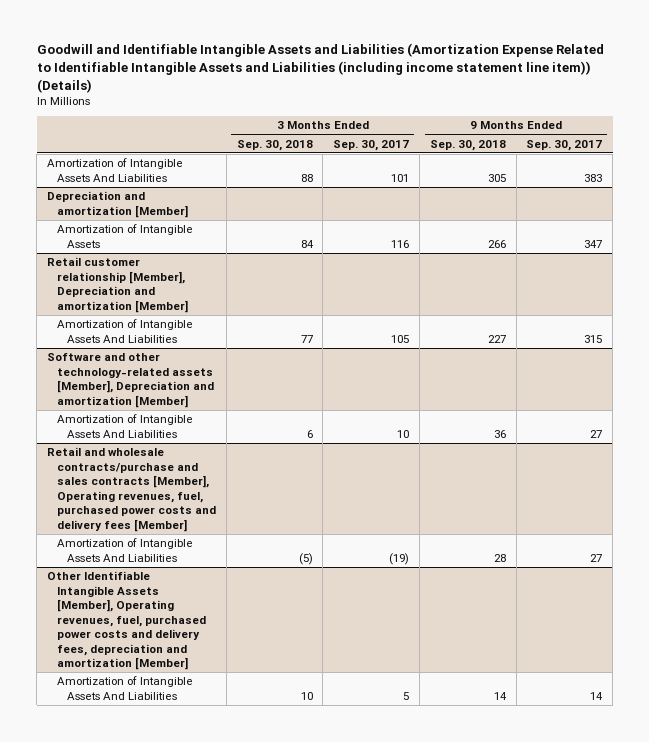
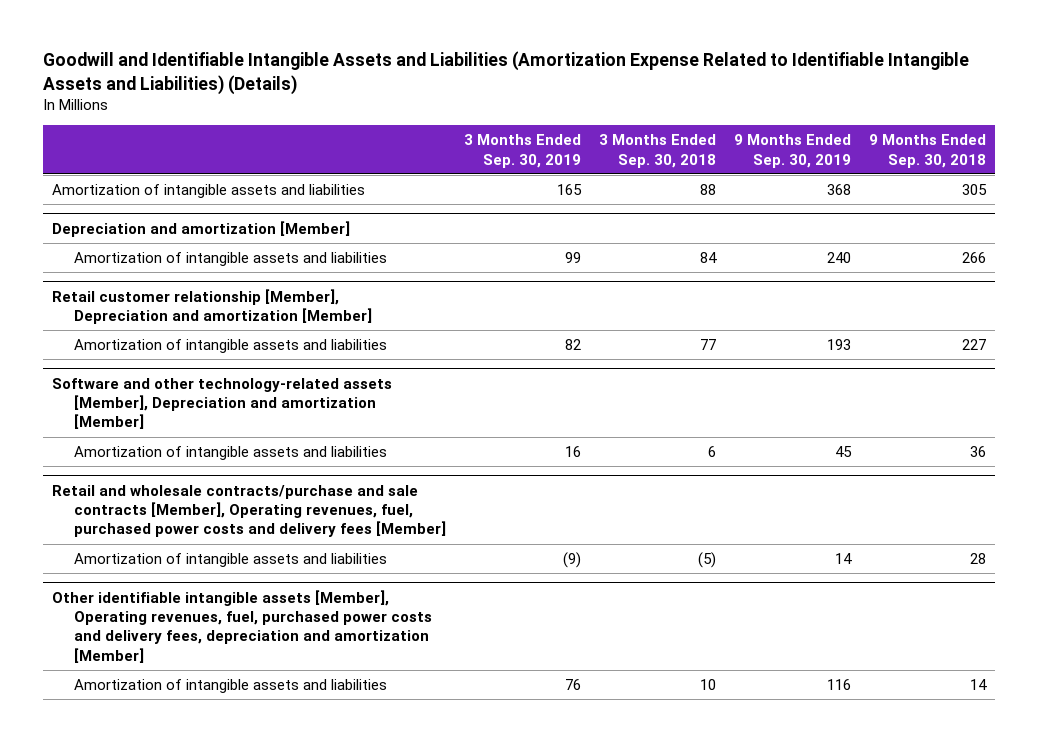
[36,43,604,93] Goodwill and Identifiable Intangible Assets and Liabilities (Amortization Expense Related to Identifiable Intangible Assets and Liabilities (including income statement line item)) (Details) -> [42,51,969,95] Goodwill and Identifiable Intangible Assets and Liabilities (Amortization Expense Related to Identifiable Intangible Assets and Liabilities) (Details)
[333,139,410,151] Sep. 30, 2017 -> none
[526,139,603,151] Sep. 30, 2017 -> none
none -> [463,134,581,168] 3 Months Ended Sep. 30, 2019
none -> [733,134,851,168] 9 Months Ended Sep. 30, 2019
[46,158,183,182] Amortization of Intangible Assets And Liabilities -> [51,183,365,198] Amortization of intangible assets and liabilities
[56,224,193,248] Amortization of Intangible Assets -> [73,251,387,266] Amortization of intangible assets and liabilities
[56,319,193,343] Amortization of Intangible Assets And Liabilities -> [73,338,387,353] Amortization of intangible assets and liabilities
[56,414,193,438] Amortization of Intangible Assets And Liabilities -> [73,445,387,460] Amortization of intangible assets and liabilities
[46,447,216,532] Retail and wholesale contracts/purchase and sales contracts [Member], Operating revenues, fuel, purchased power costs and delivery fees [Member] -> [51,484,446,538] Retail and wholesale contracts/purchase and sale contracts [Member], Operating revenues, fuel, purchased power costs and delivery fees [Member]
[56,538,193,562] Amortization of Intangible Assets And Liabilities -> [73,552,387,567] Amortization of intangible assets and liabilities
[46,571,206,670] Other Identifiable Intangible Assets [Member], Operating revenues, fuel, purchased power costs and delivery fees, depreciation and amortization [Member] -> [51,589,432,663] Other identifiable intangible assets [Member], Operating revenues, fuel, purchased power costs and delivery fees, depreciation and amortization [Member]
[56,676,193,700] Amortization of Intangible Assets And Liabilities -> [73,678,387,693] Amortization of intangible assets and liabilities

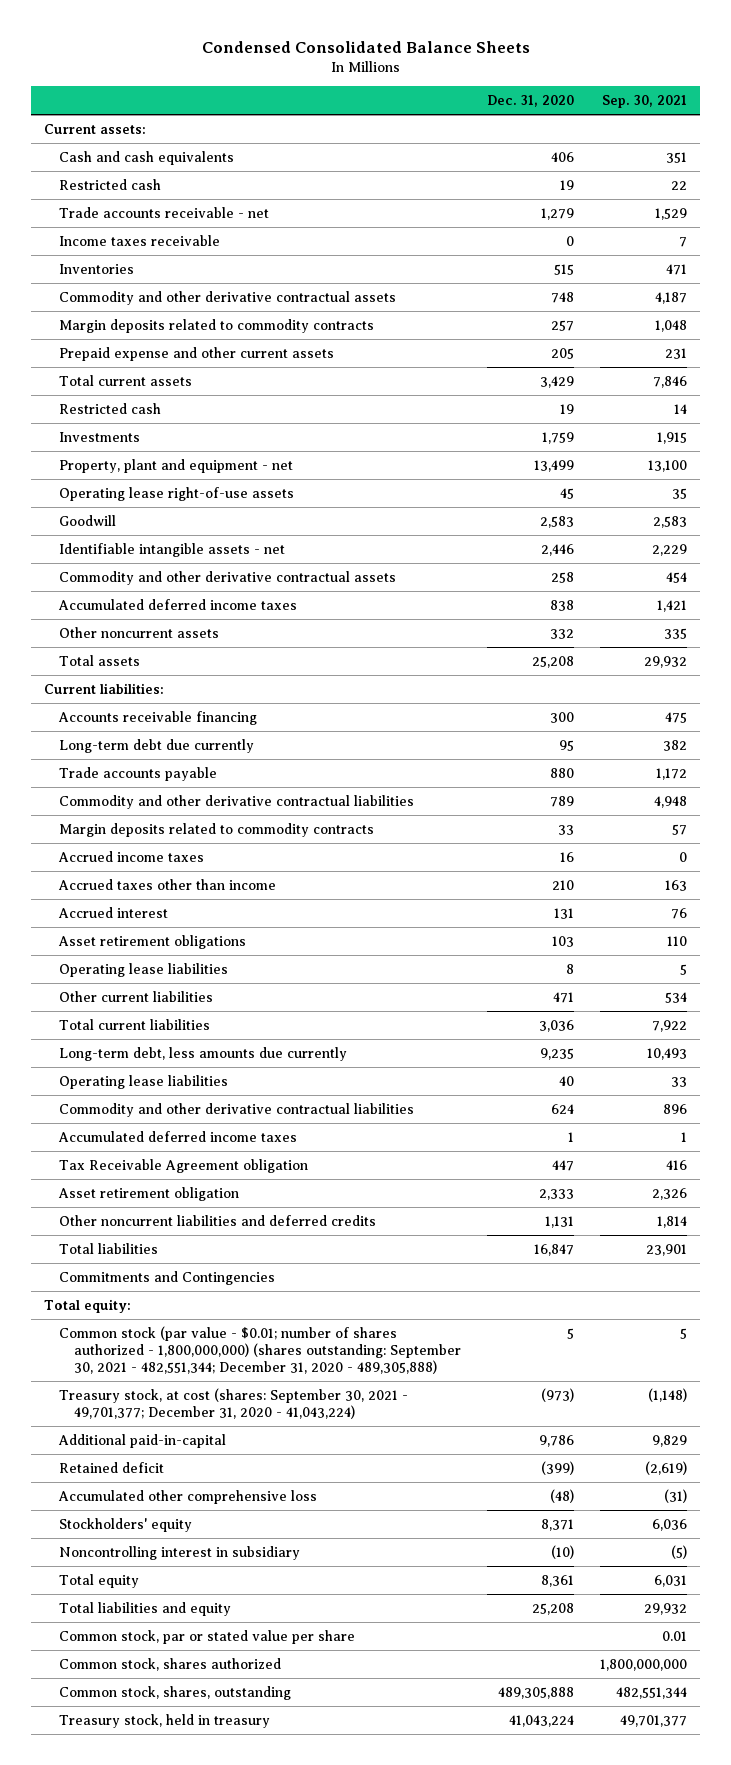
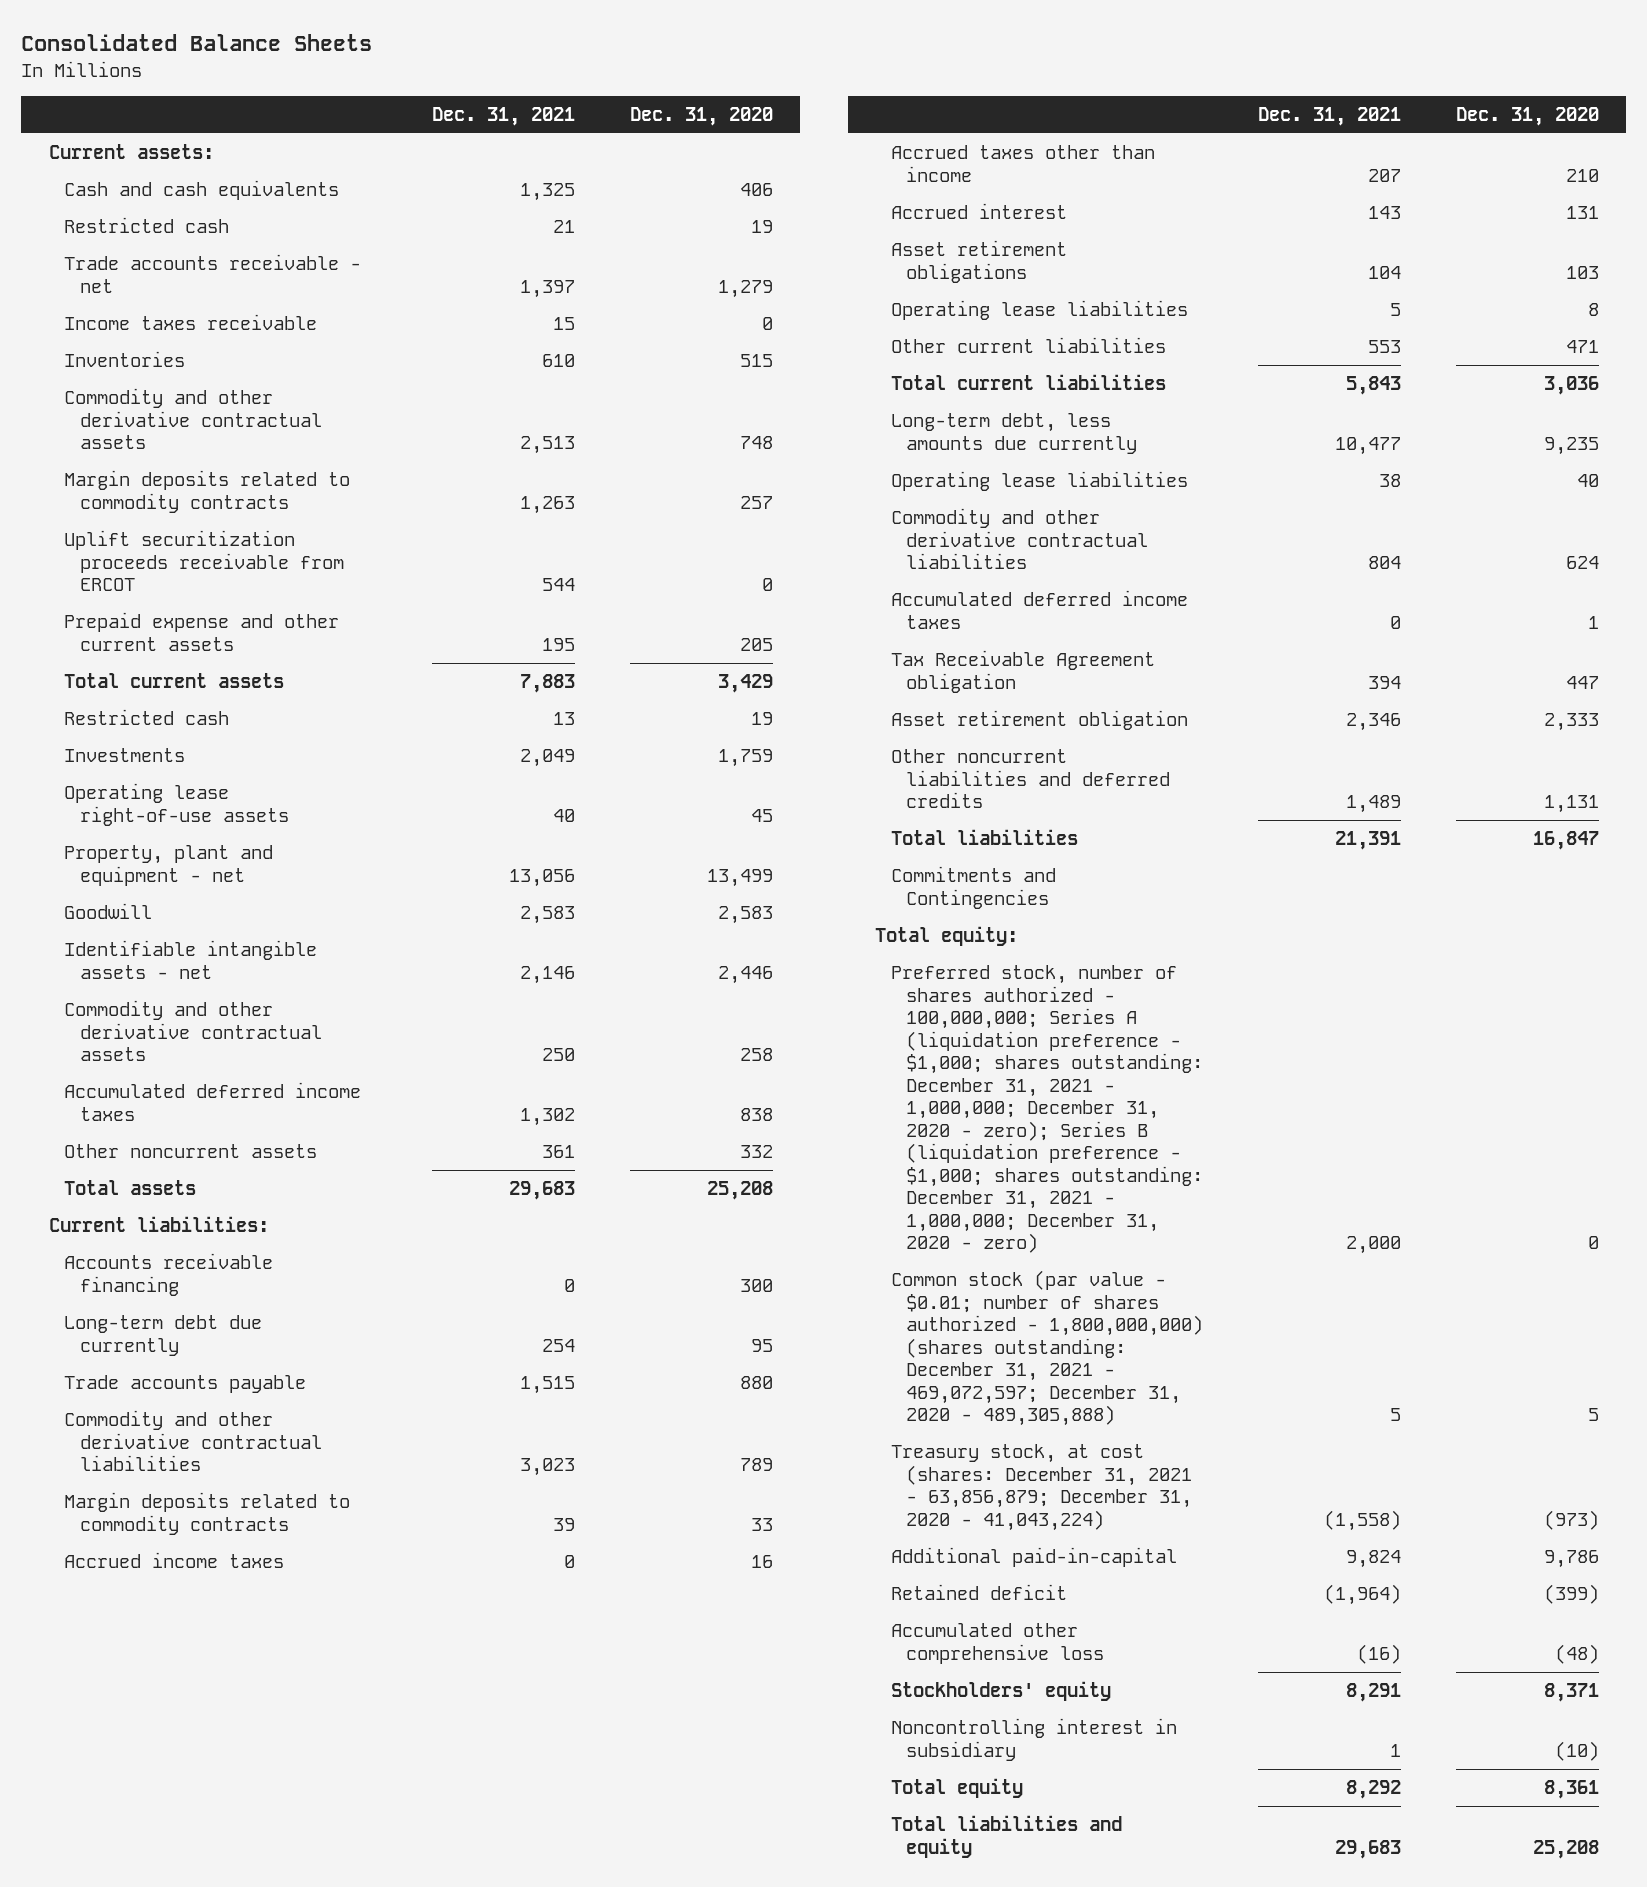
[201,40,530,53] Condensed Consolidated Balance Sheets -> [21,33,373,51] Consolidated Balance Sheets
[602,95,688,109] Sep. 30, 2021 -> none
none -> [431,106,575,126] Dec. 31, 2021
none -> [64,530,344,592] Uplift securitization proceeds receivable from ERCOT
[58,459,293,474] Property, plant and equipment - net -> [64,845,274,886] Property, plant and equipment - net
none -> [890,965,1204,1254] Preferred stock, number of shares authorized - 100,000,000; Series A (liquidation preference - $1,000; shares outstanding: December 31, 2021 - 1,000,000; December 31, 2020 - zero); Series B (liquidation preference - $1,000; shares outstanding: December 31, 2021 - 1,000,000; December 31, 2020 - zero)
[58,1326,461,1375] Common stock (par value - $0.01; number of shares authorized - 1,800,000,000) (shares outstanding: September 30, 2021 - 482,551,344; December 31, 2020 - 489,305,888) -> [890,1270,1204,1427] Common stock (par value - $0.01; number of shares authorized - 1,800,000,000) (shares outstanding: December 31, 2021 - 469,072,597; December 31, 2020 - 489,305,888)
[58,1388,408,1420] Treasury stock, at cost (shares: September 30, 2021 - 49,701,377; December 31, 2020 - 41,043,224) -> [890,1444,1193,1531] Treasury stock, at cost (shares: December 31, 2021 - 63,856,879; December 31, 2020 - 41,043,224)
[58,1630,355,1645] Common stock, par or stated value per share -> none
[58,1658,281,1672] Common stock, shares authorized -> none
[58,1686,291,1701] Common stock, shares, outstanding -> none
[58,1714,270,1729] Treasury stock, held in treasury -> none

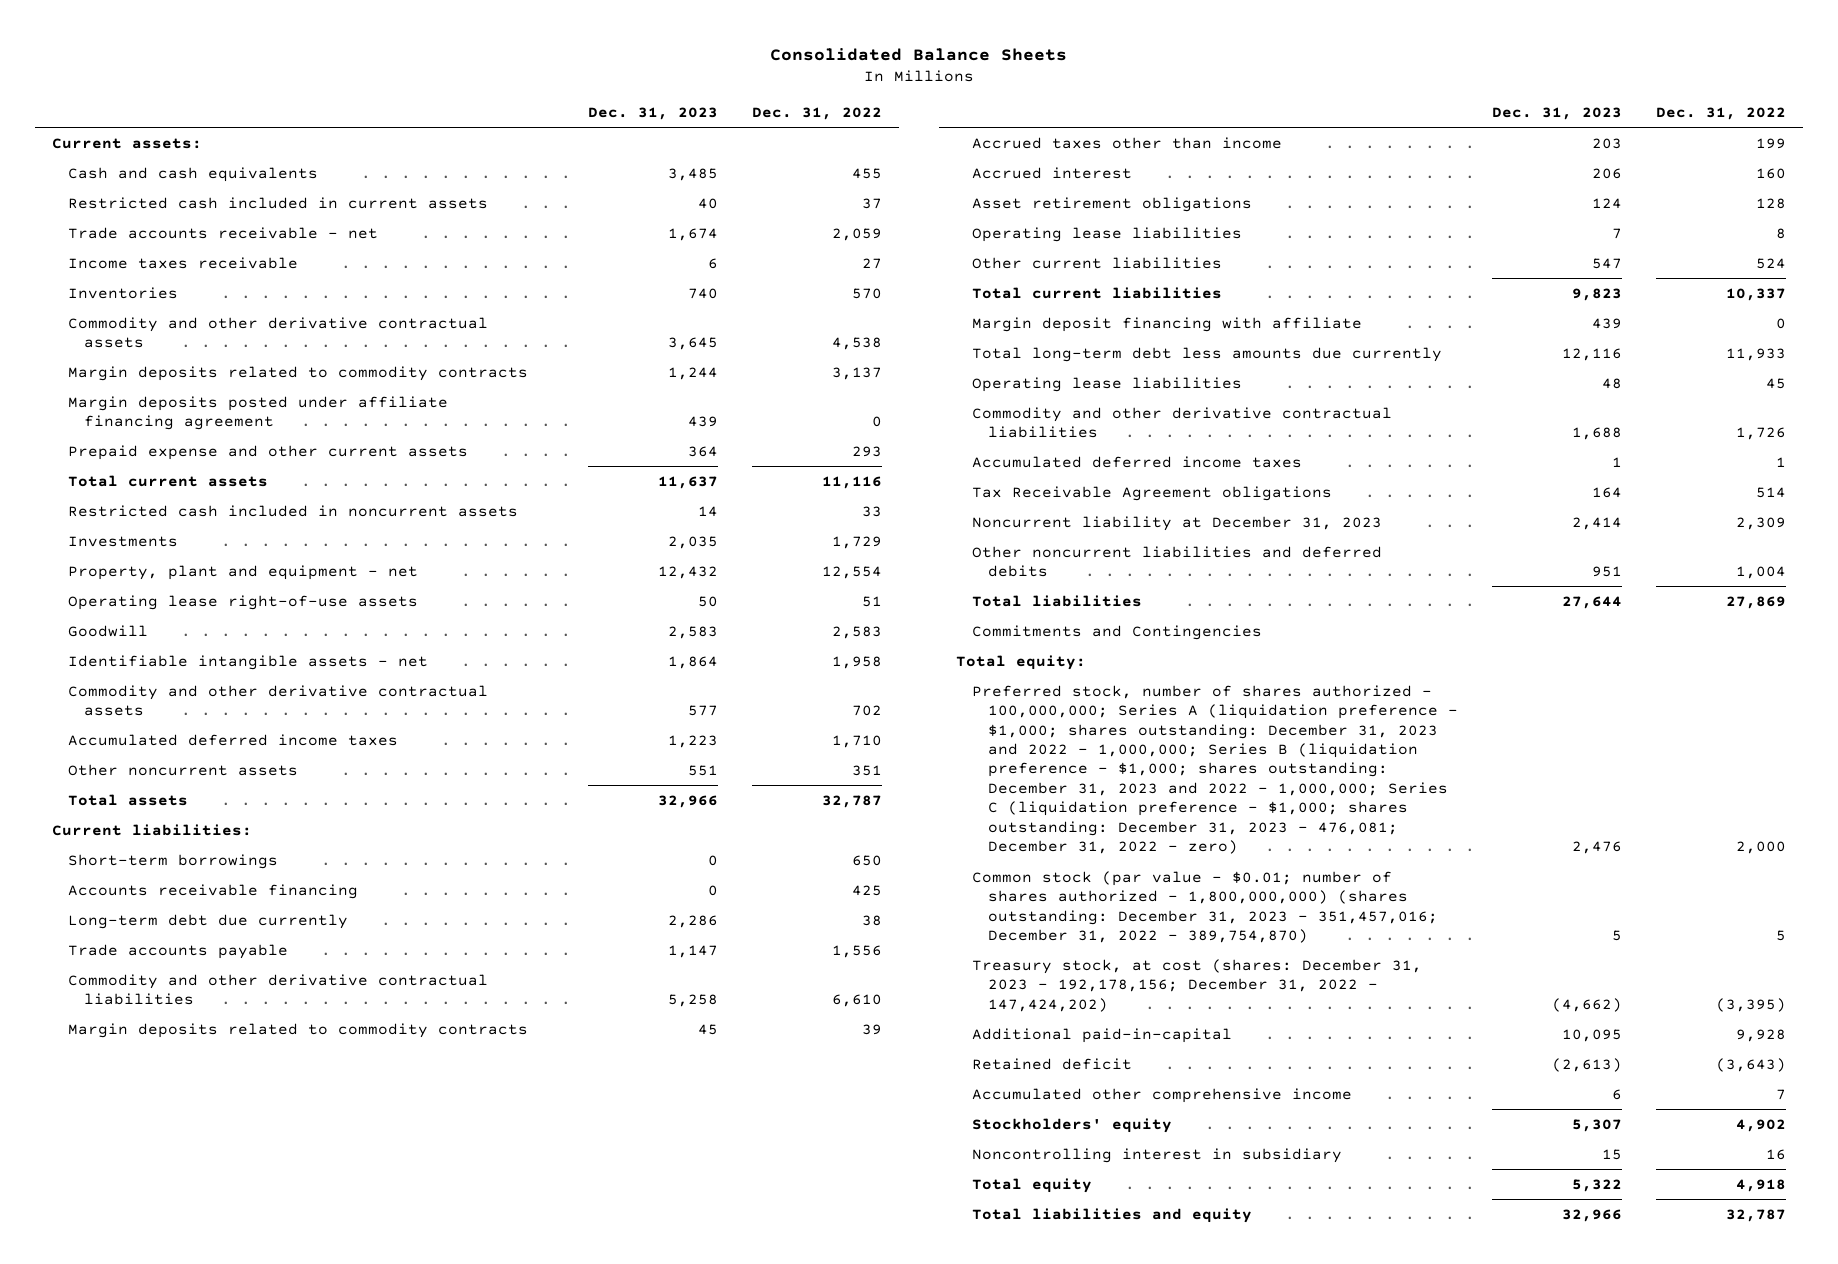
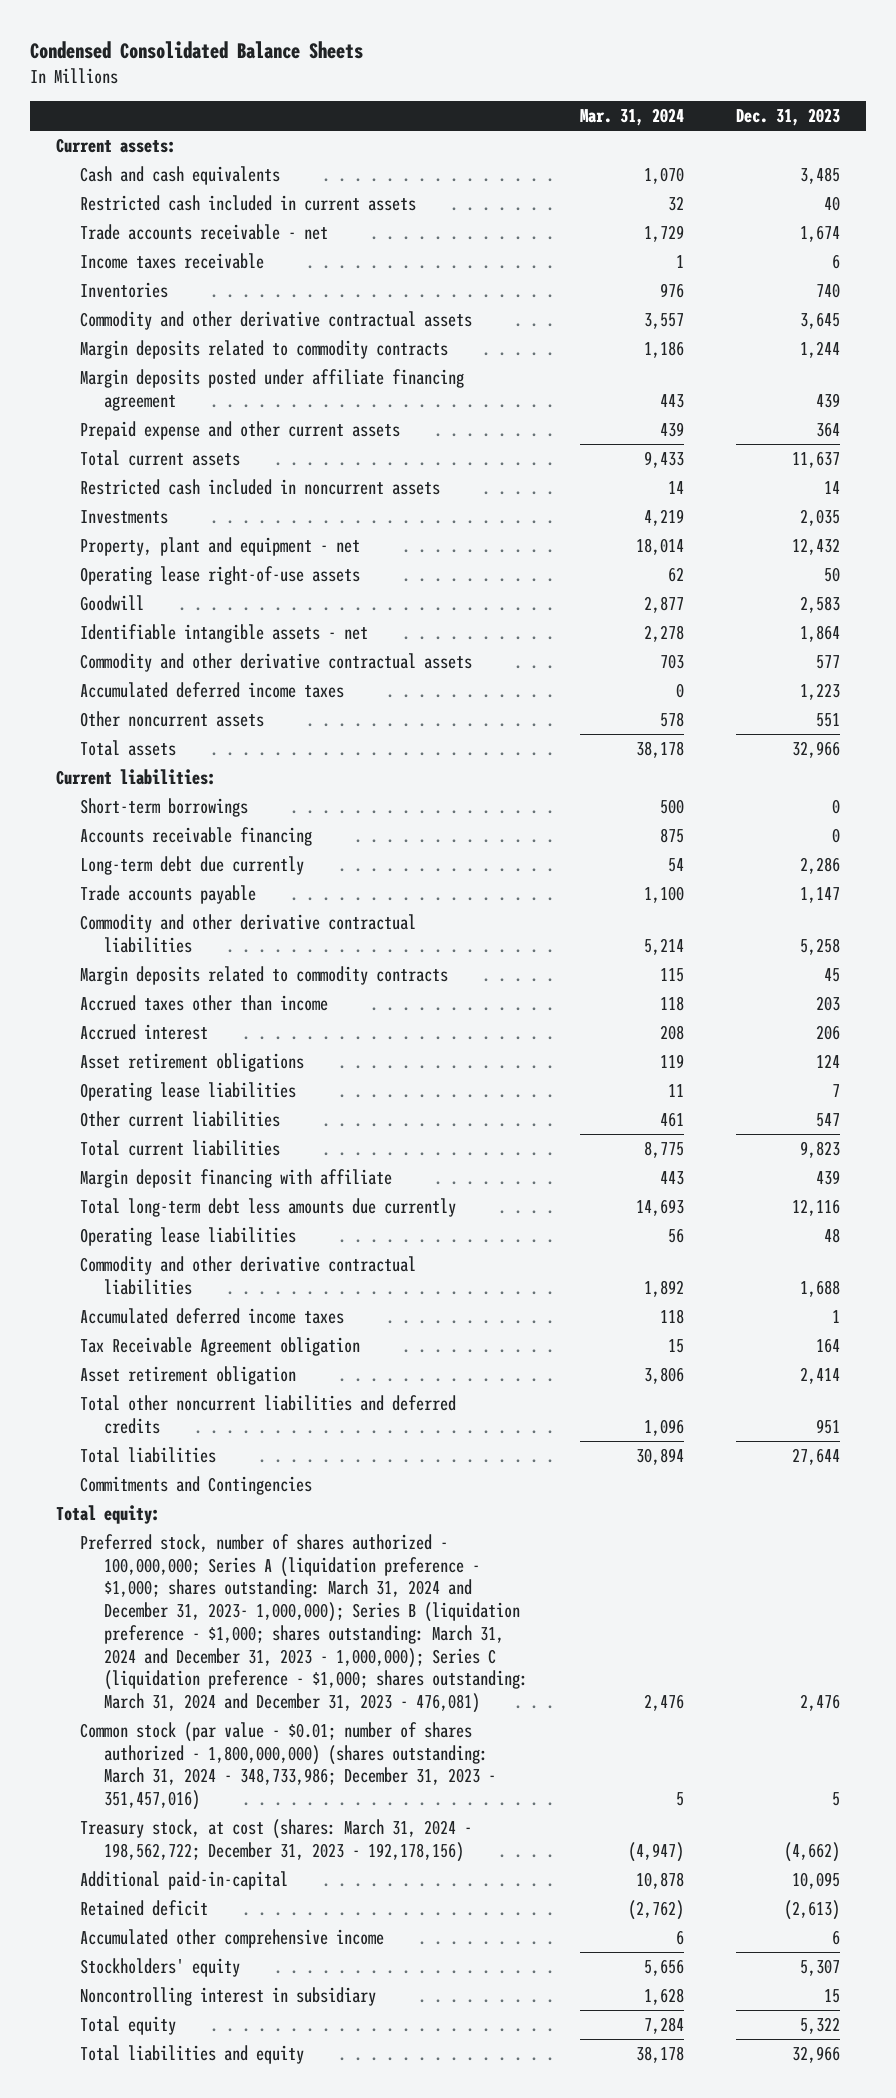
[770,47,1068,61] Consolidated Balance Sheets -> [29,41,363,60] Condensed Consolidated Balance Sheets
[752,106,883,120] Dec. 31, 2022 -> none
none -> [580,107,685,126] Mar. 31, 2024
[971,485,1332,501] Tax Receivable Agreement obligations -> [80,1336,361,1356] Tax Receivable Agreement obligation
[971,515,1382,531] Noncurrent liability at December 31, 2023 -> [80,1365,297,1385] Asset retirement obligation
[971,545,1382,578] Other noncurrent liabilities and deferred debits -> [80,1394,457,1434] Total other noncurrent liabilities and deferred credits
[971,684,1458,855] Preferred stock, number of shares authorized - 100,000,000; Series A (liquidation preference - $1,000; shares outstanding: December 31, 2023 and 2022 - 1,000,000; Series B (liquidation preference - $1,000; shares outstanding: December 31, 2023 and 2022 - 1,000,000; Series C (liquidation preference - $1,000; shares outstanding: December 31, 2023 - 476,081; December 31, 2022 - zero) -> [80,1533,529,1714] Preferred stock, number of shares authorized - 100,000,000; Series A (liquidation preference - $1,000; shares outstanding: March 31, 2024 and December 31, 2023- 1,000,000); Series B (liquidation preference - $1,000; shares outstanding: March 31, 2024 and December 31, 2023 - 1,000,000); Series C (liquidation preference - $1,000; shares outstanding: March 31, 2024 and December 31, 2023 - 476,081)
[971,870,1438,944] Common stock (par value - $0.01; number of shares authorized - 1,800,000,000) (shares outstanding: December 31, 2023 - 351,457,016; December 31, 2022 - 389,754,870) -> [80,1721,497,1811] Common stock (par value - $0.01; number of shares authorized - 1,800,000,000) (shares outstanding: March 31, 2024 - 348,733,986; December 31, 2023 - 351,457,016)
[971,958,1422,1012] Treasury stock, at cost (shares: December 31, 2023 - 192,178,156; December 31, 2022 - 147,424,202) -> [80,1818,473,1862] Treasury stock, at cost (shares: March 31, 2024 - 198,562,722; December 31, 2023 - 192,178,156)

